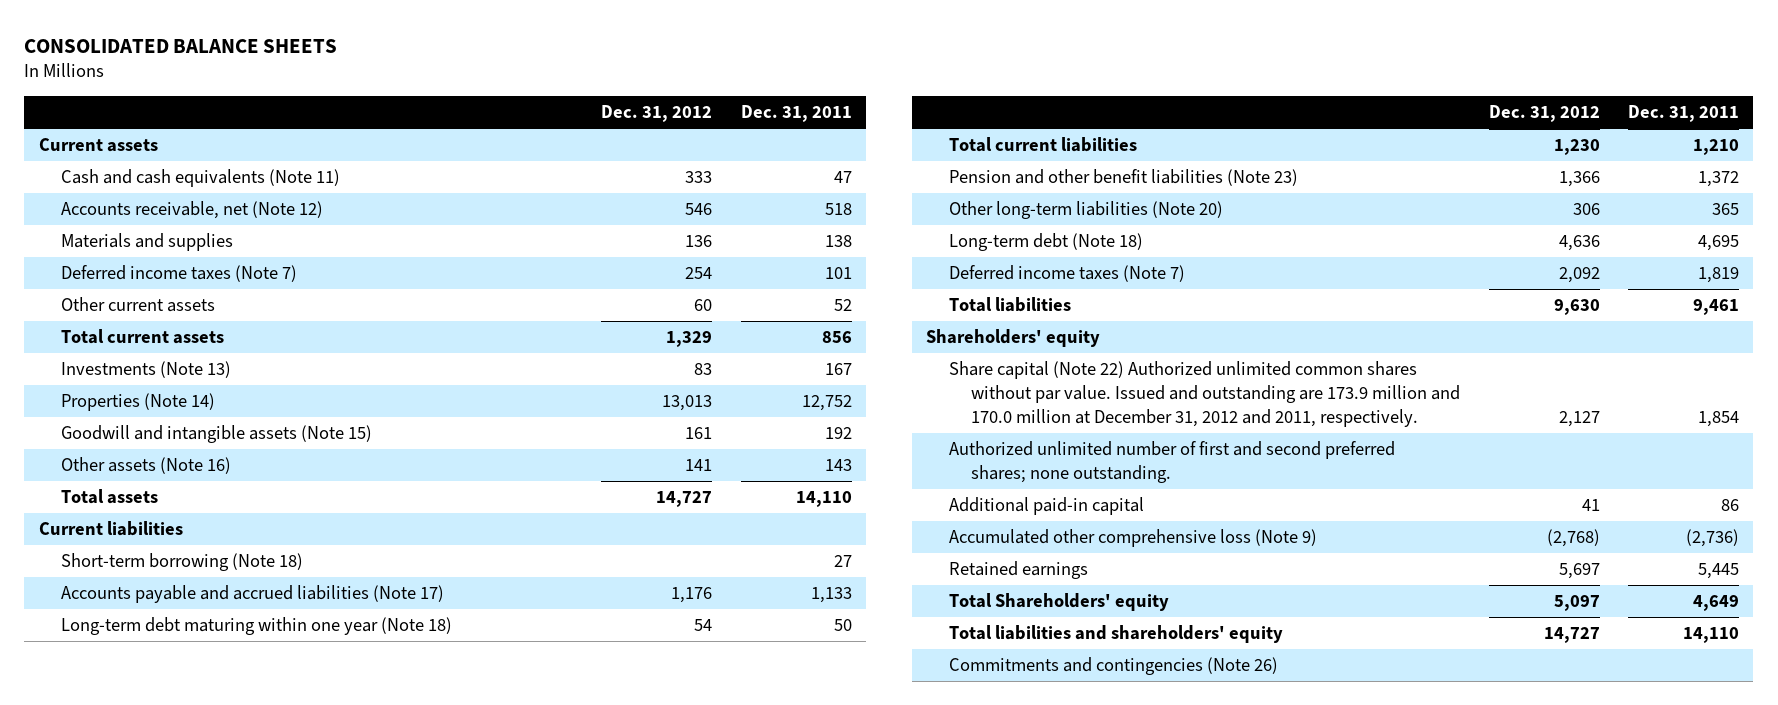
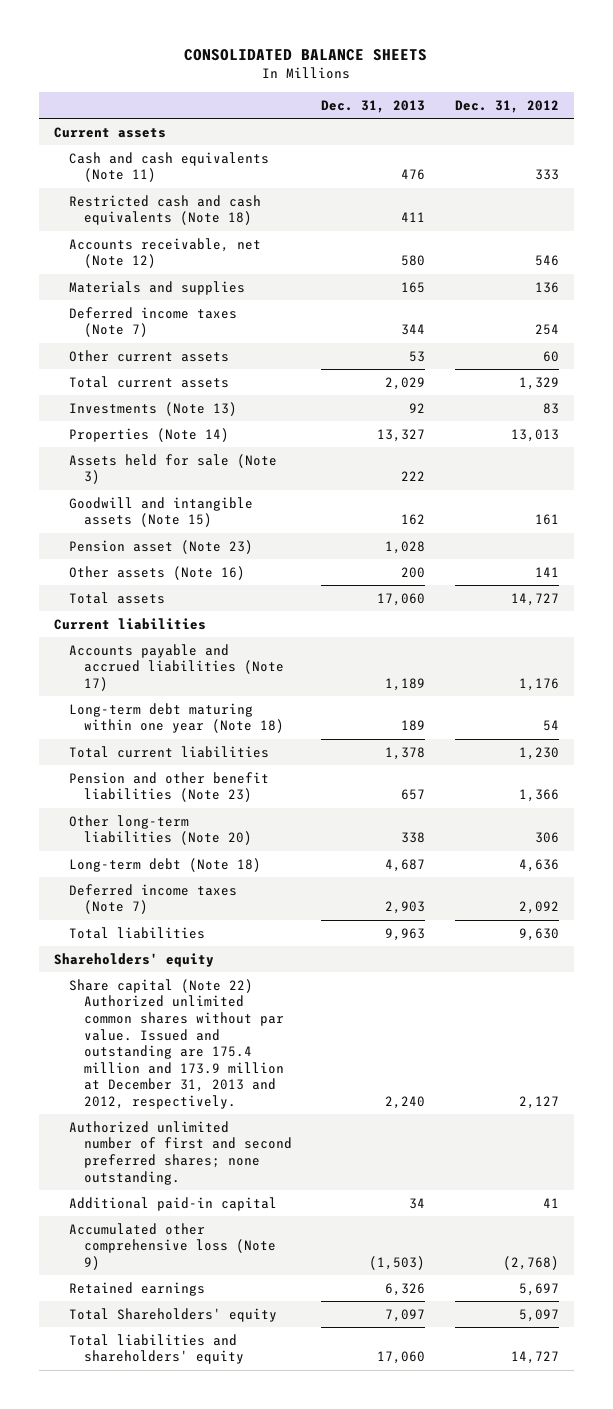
[740,104,852,122] Dec. 31, 2011 -> none
none -> [321,99,426,113] Dec. 31, 2013
none -> [68,194,261,226] Restricted cash and cash equivalents (Note 18)
none -> [68,453,277,485] Assets held for sale (Note 3)
none -> [68,539,253,554] Pension asset (Note 23)
[61,553,304,572] Short-term borrowing (Note 18) -> none
[948,361,1461,427] Share capital (Note 22) Authorized unlimited common shares without par value. Issued and outstanding are 173.9 million and 170.0 million at December 31, 2012 and 2011, respectively. -> [68,978,284,1109] Share capital (Note 22) Authorized unlimited common shares without par value. Issued and outstanding are 175.4 million and 173.9 million at December 31, 2013 and 2012, respectively.
[948,657,1278,676] Commitments and contingencies (Note 26) -> none

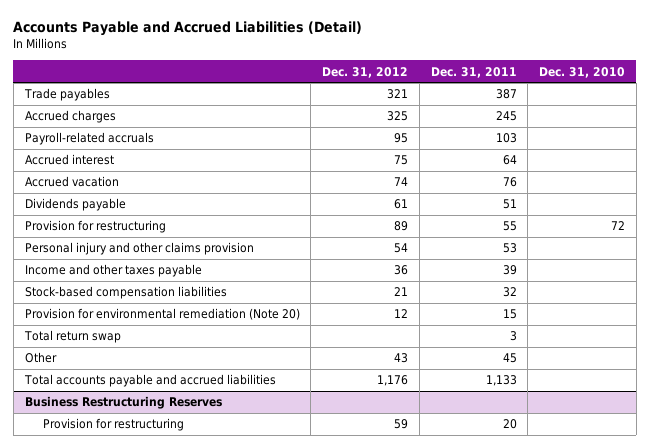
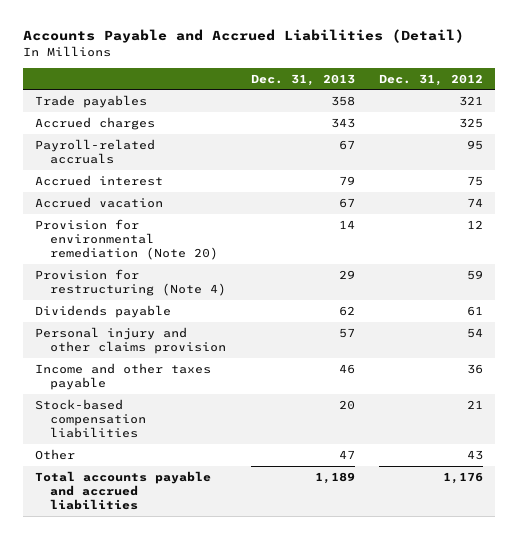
[430,66,517,78] Dec. 31, 2011 -> none
[539,66,626,78] Dec. 31, 2010 -> none
none -> [250,73,355,86] Dec. 31, 2013
[24,308,300,321] Provision for environmental remediation (Note 20) -> [34,218,219,261] Provision for environmental remediation (Note 20)
none -> [34,268,227,297] Provision for restructuring (Note 4)
[24,220,166,234] Provision for restructuring -> none
[23,330,121,344] Total return swap -> none
[24,396,222,410] Business Restructuring Reserves -> none
[42,418,184,432] Provision for restructuring -> none

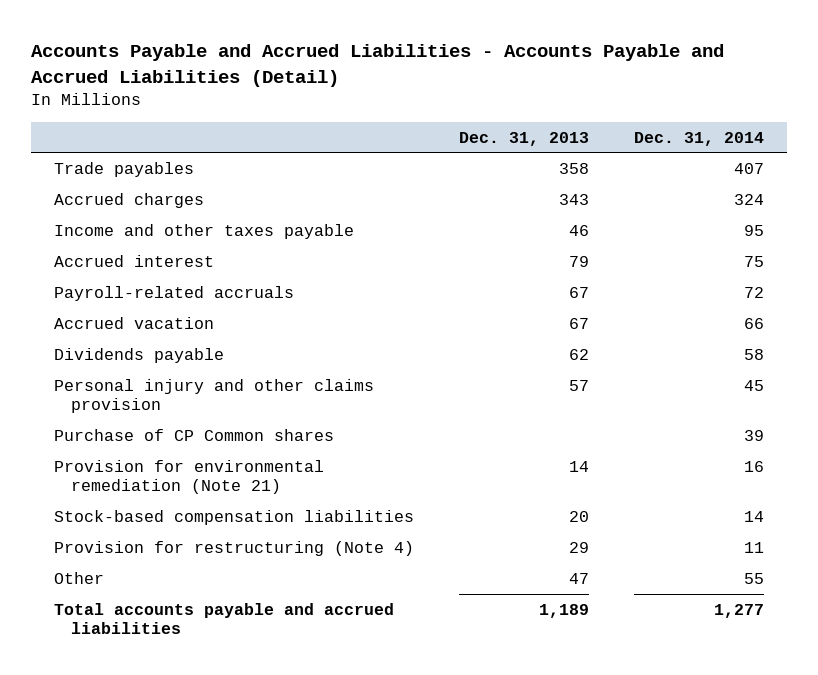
[22,29,464,44] Accounts Payable and Accrued Liabilities (Detail) -> [31,44,725,87] Accounts Payable and Accrued Liabilities - Accounts Payable and Accrued Liabilities (Detail)
[378,73,483,86] Dec. 31, 2012 -> none
none -> [634,131,765,146] Dec. 31, 2014
[34,362,211,391] Income and other taxes payable -> [53,223,354,239] Income and other taxes payable
[34,138,155,165] Payroll-related accruals -> [53,285,294,301] Payroll-related accruals
[34,218,219,261] Provision for environmental remediation (Note 20) -> none
none -> [53,428,334,441] Purchase of CP Common shares
none -> [53,459,324,495] Provision for environmental remediation (Note 21)
[34,268,227,297] Provision for restructuring (Note 4) -> [53,540,414,556] Provision for restructuring (Note 4)

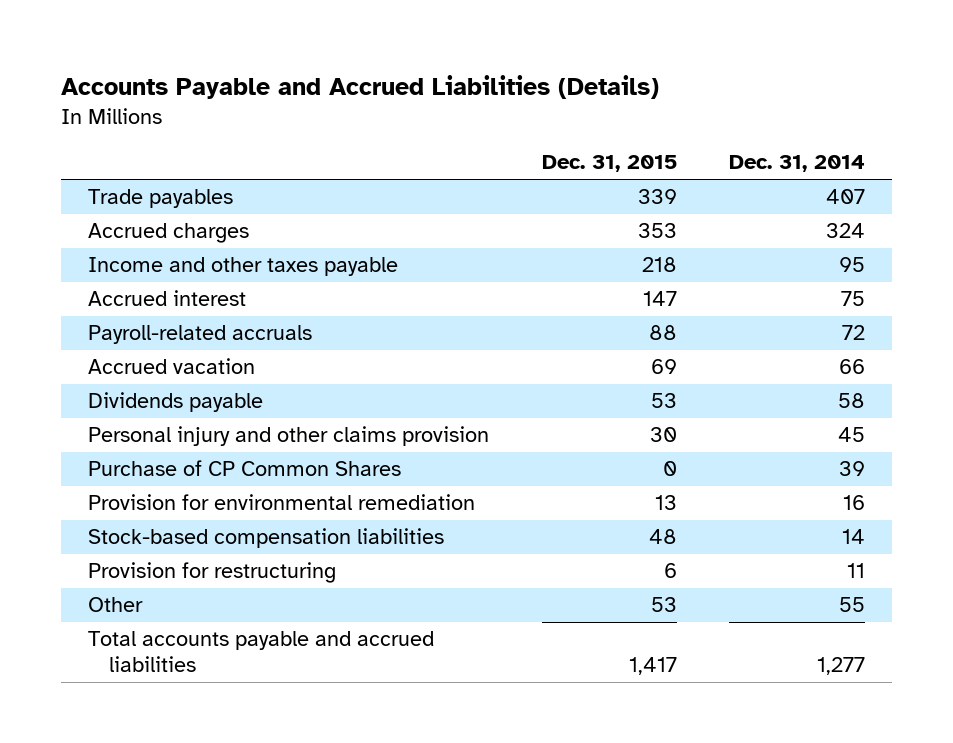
[31,44,725,87] Accounts Payable and Accrued Liabilities - Accounts Payable and Accrued Liabilities (Detail) -> [61,74,660,99] Accounts Payable and Accrued Liabilities (Details)
[459,131,590,146] Dec. 31, 2013 -> none
none -> [541,155,677,173] Dec. 31, 2015
[53,428,334,441] Purchase of CP Common shares -> [87,460,401,477] Purchase of CP Common Shares
[53,459,324,495] Provision for environmental remediation (Note 21) -> [87,494,475,511] Provision for environmental remediation
[53,540,414,556] Provision for restructuring (Note 4) -> [87,562,336,584] Provision for restructuring

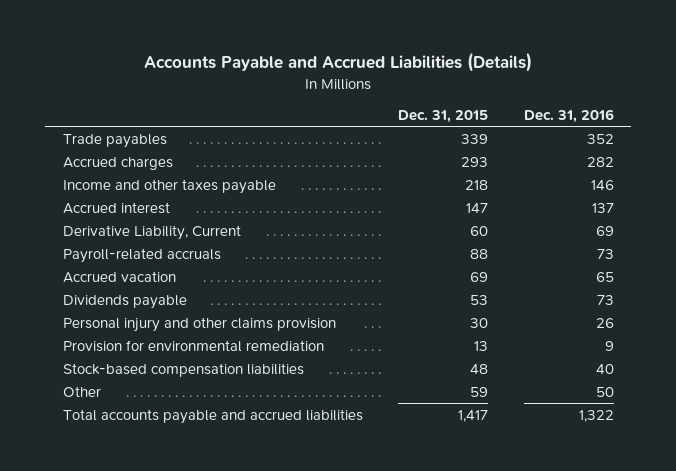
[729,155,866,173] Dec. 31, 2014 -> none
none -> [523,109,614,124] Dec. 31, 2016
[637,223,677,239] 353 -> [461,156,489,167] 293
none -> [62,224,241,240] Derivative Liability, Current
[87,460,401,477] Purchase of CP Common Shares -> none
[87,562,336,584] Provision for restructuring -> none
[650,597,677,613] 53 -> [470,386,489,397] 59

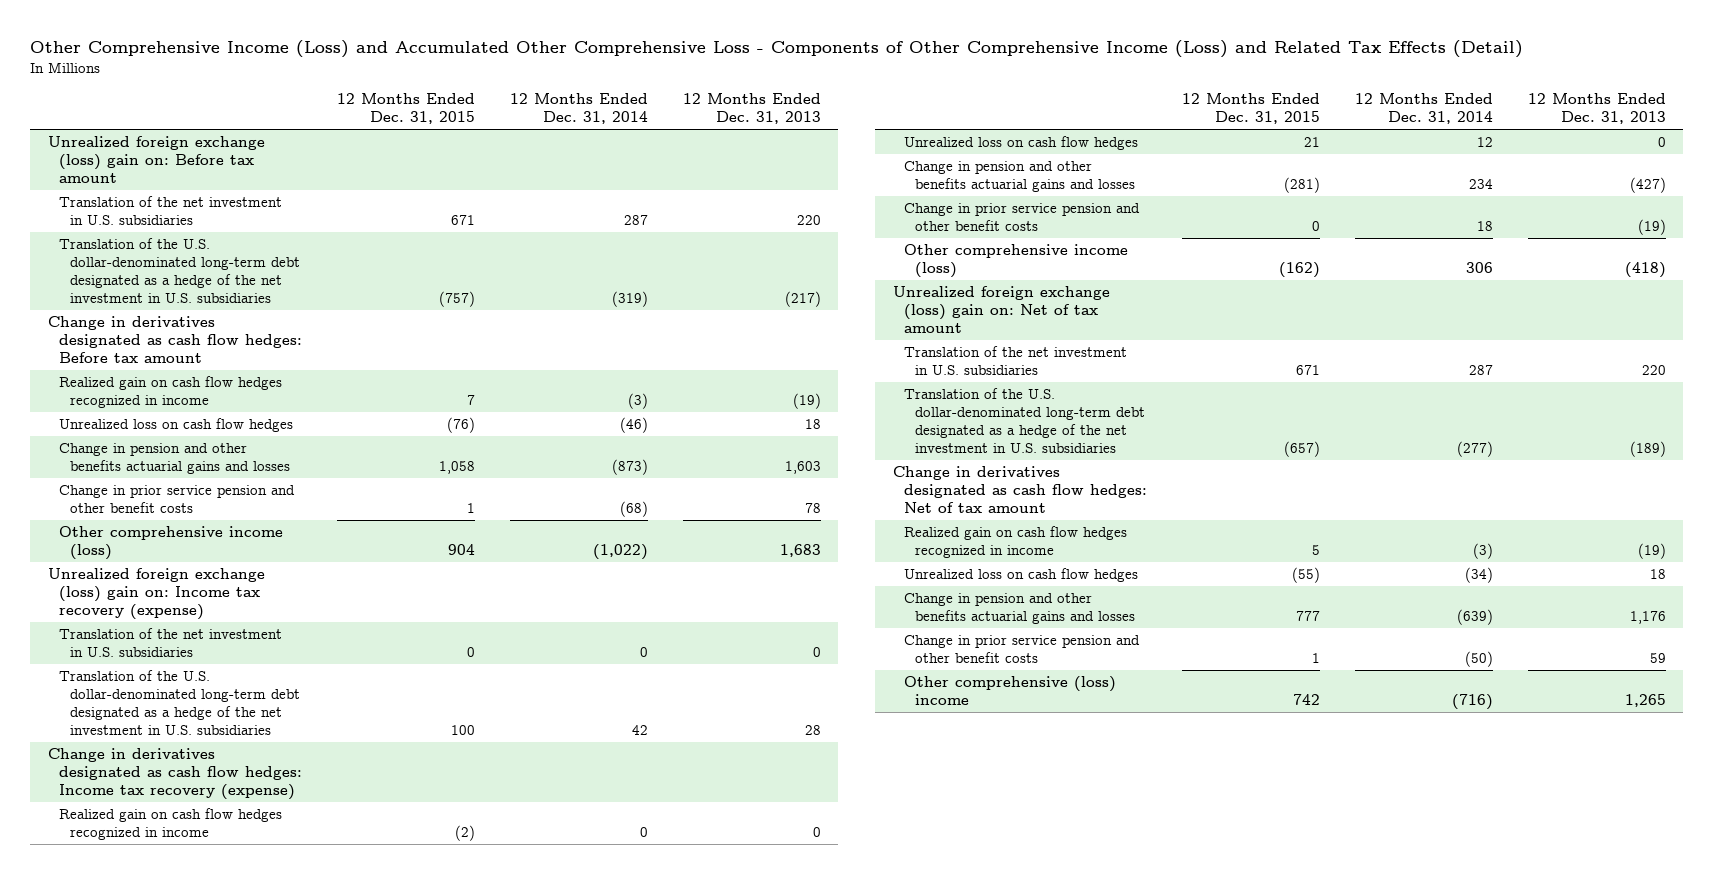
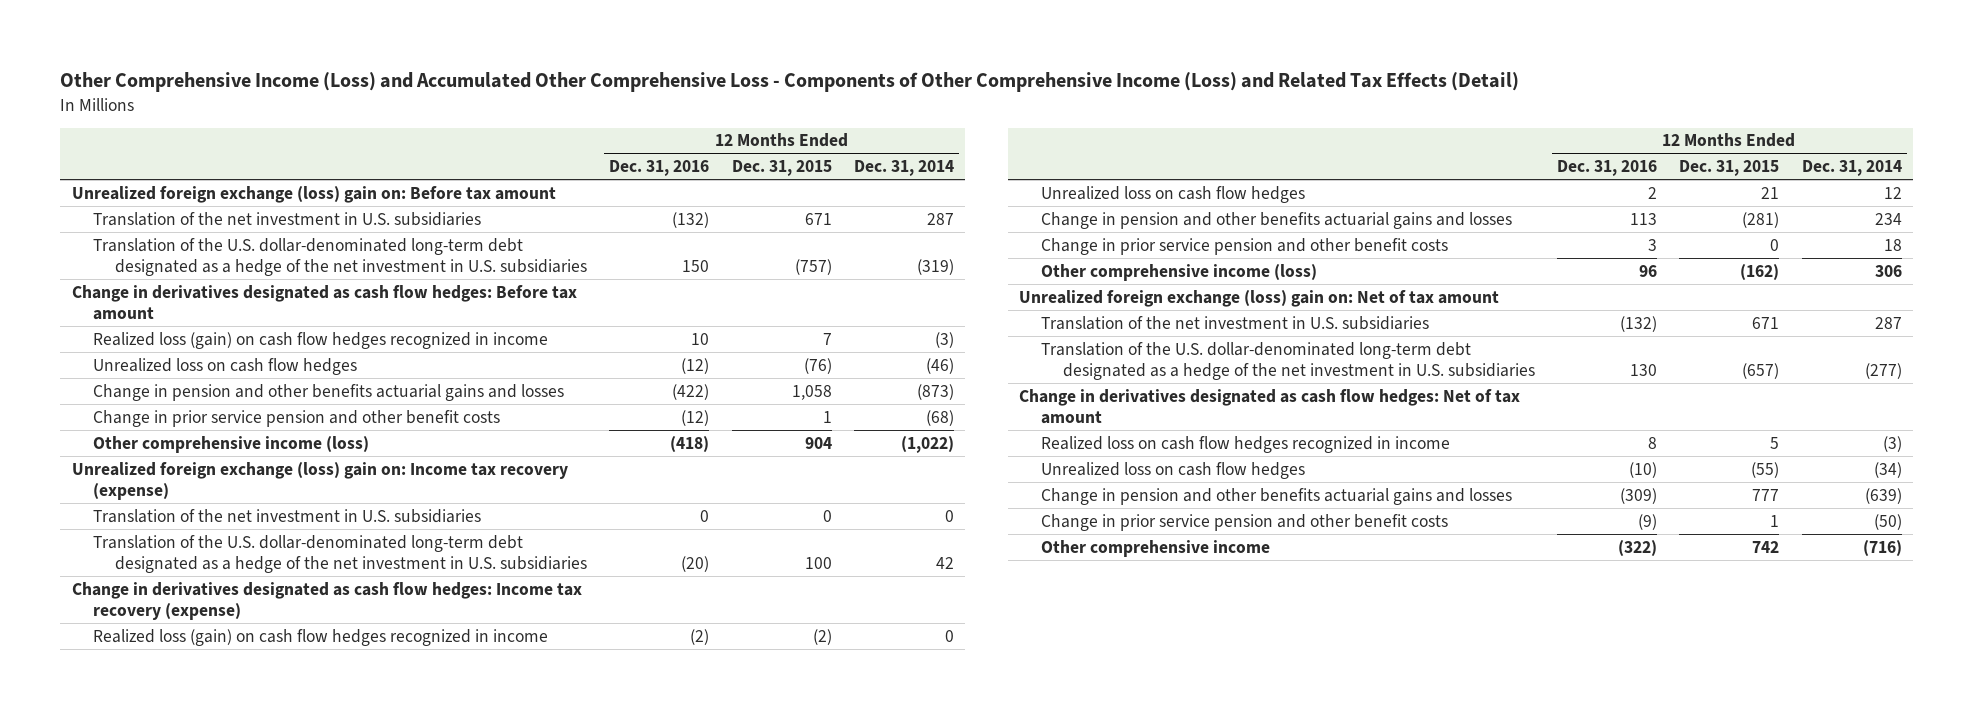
[682,93,821,125] 12 Months Ended Dec. 31, 2013 -> none
none -> [609,160,710,177] Dec. 31, 2016
[58,375,282,408] Realized gain on cash flow hedges recognized in income -> [93,331,549,349] Realized loss (gain) on cash flow hedges recognized in income
[58,807,282,840] Realized gain on cash flow hedges recognized in income -> [93,628,549,646] Realized loss (gain) on cash flow hedges recognized in income
[903,525,1127,558] Realized gain on cash flow hedges recognized in income -> [1041,435,1451,453] Realized loss on cash flow hedges recognized in income
[903,675,1116,705] Other comprehensive (loss) income -> [1041,539,1271,557] Other comprehensive income

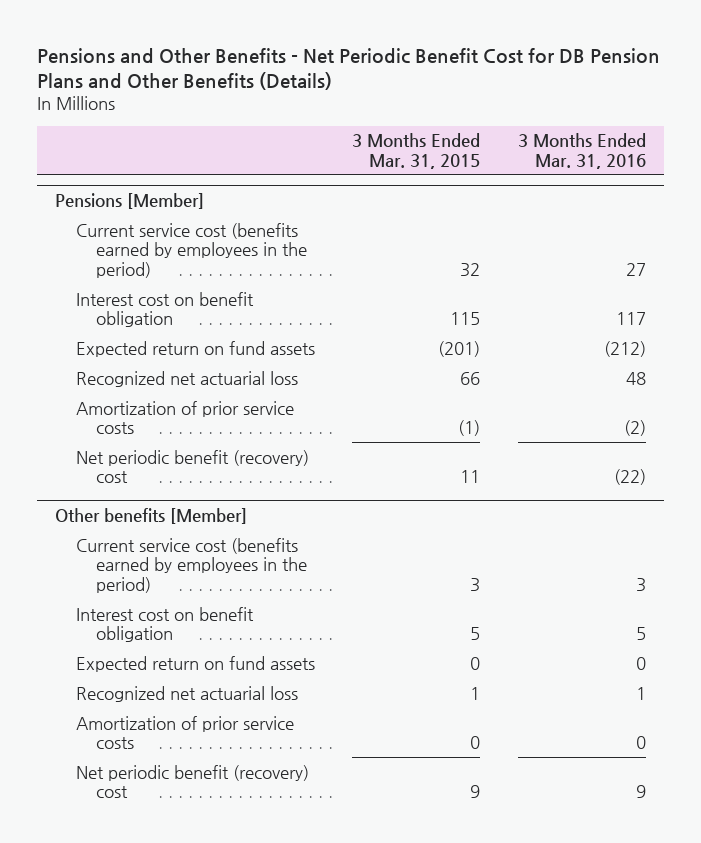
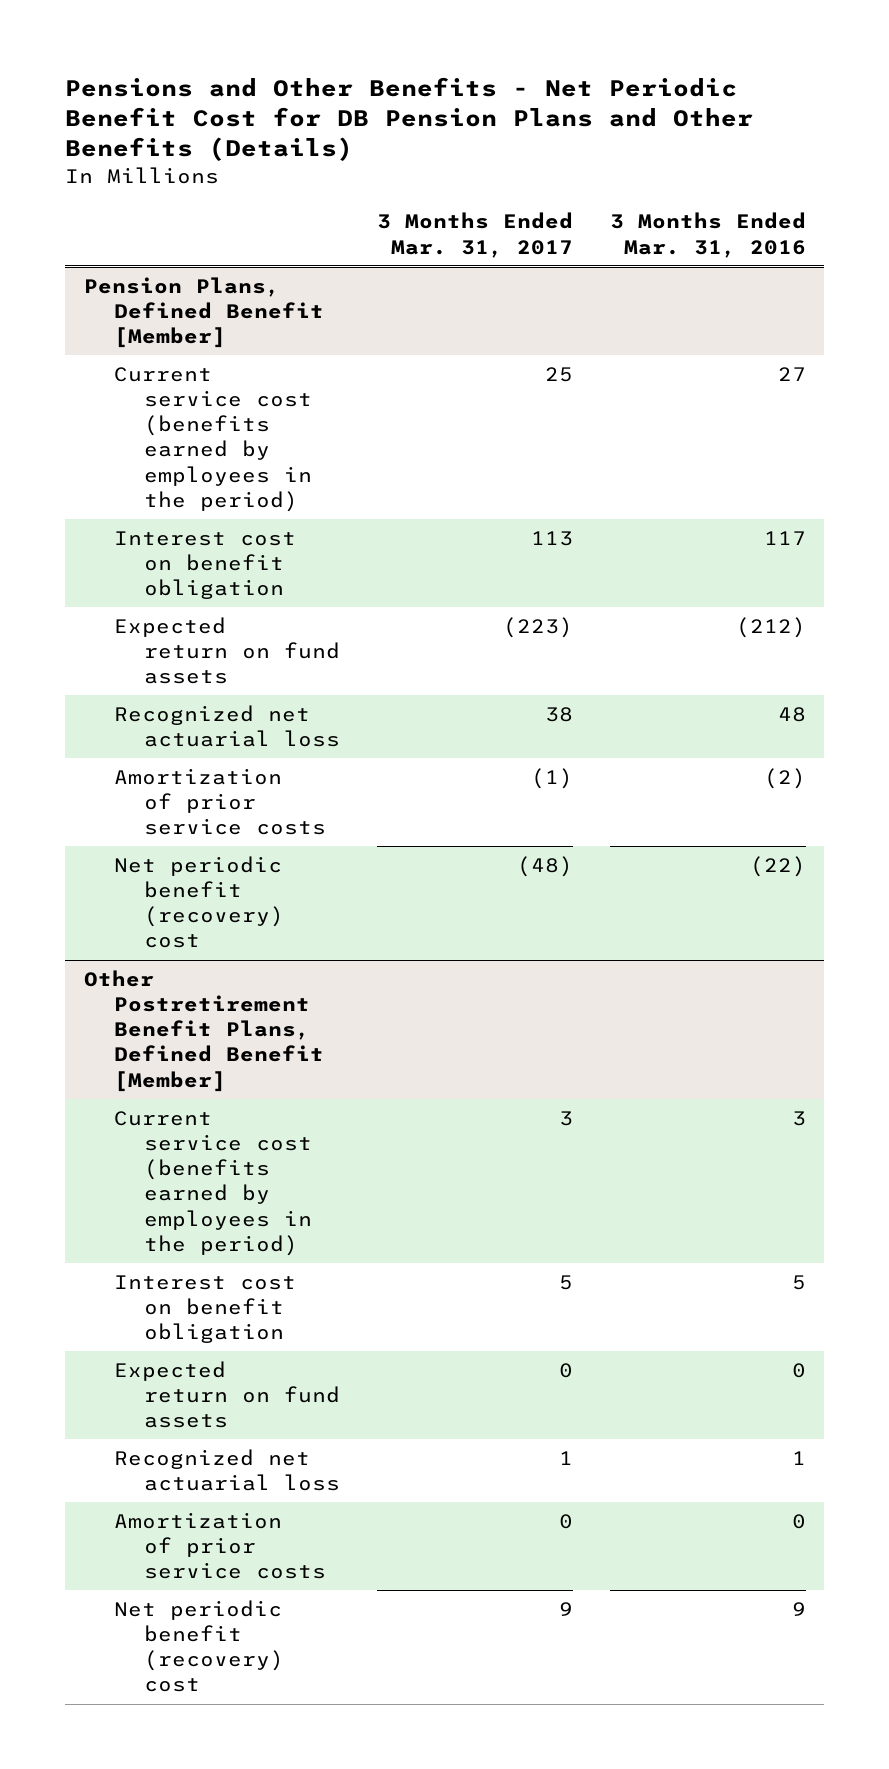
[352,133,481,169] 3 Months Ended Mar. 31, 2015 -> none
none -> [376,212,573,258] 3 Months Ended Mar. 31, 2017
[55,193,205,210] Pensions [Member] -> [83,276,324,349] Pension Plans, Defined Benefit [Member]
[55,508,248,525] Other benefits [Member] -> [83,969,324,1092] Other Postretirement Benefit Plans, Defined Benefit [Member]

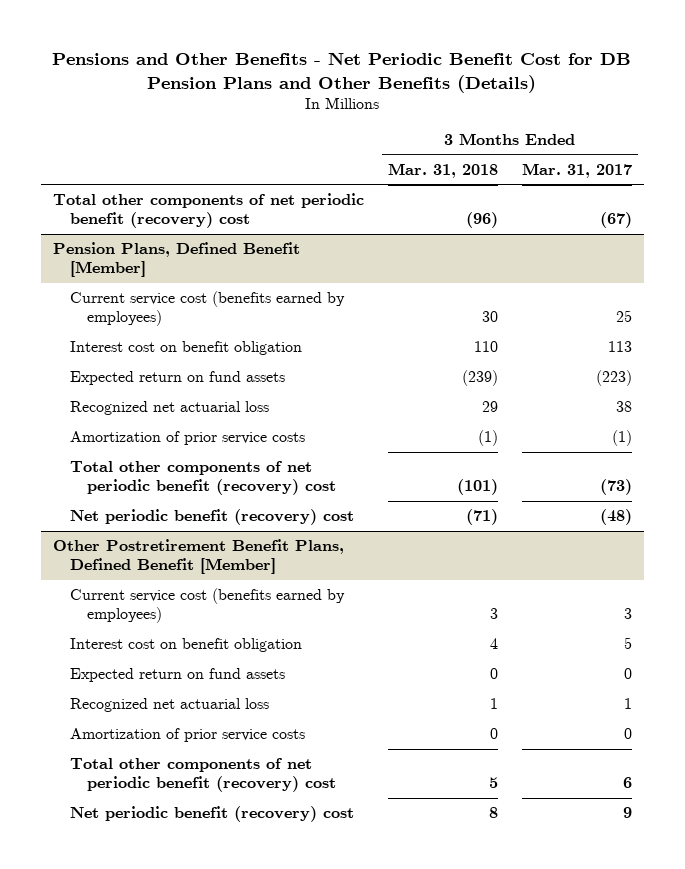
[609,212,806,258] 3 Months Ended Mar. 31, 2016 -> none
none -> [387,162,498,178] Mar. 31, 2018
none -> [52,193,364,229] Total other components of net periodic benefit (recovery) cost
[113,366,312,512] Current service cost (benefits earned by employees in the period) -> [69,291,345,327] Current service cost (benefits earned by employees)
none -> [69,461,336,496] Total other components of net periodic benefit (recovery) cost
[113,1110,312,1256] Current service cost (benefits earned by employees in the period) -> [69,588,345,624] Current service cost (benefits earned by employees)
none -> [69,758,336,793] Total other components of net periodic benefit (recovery) cost

